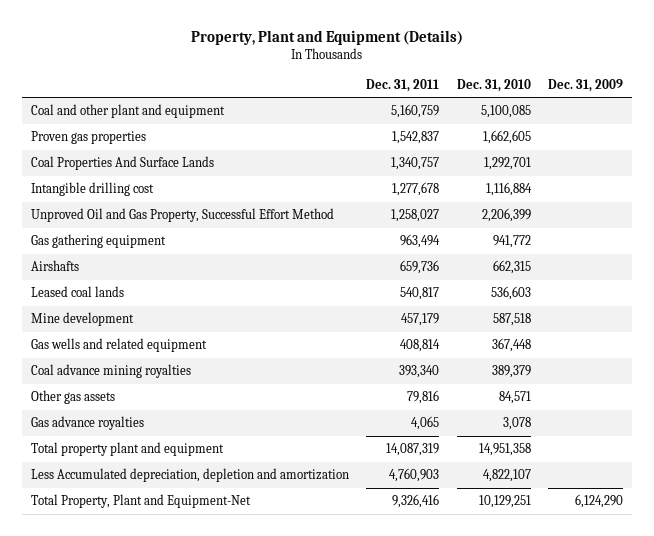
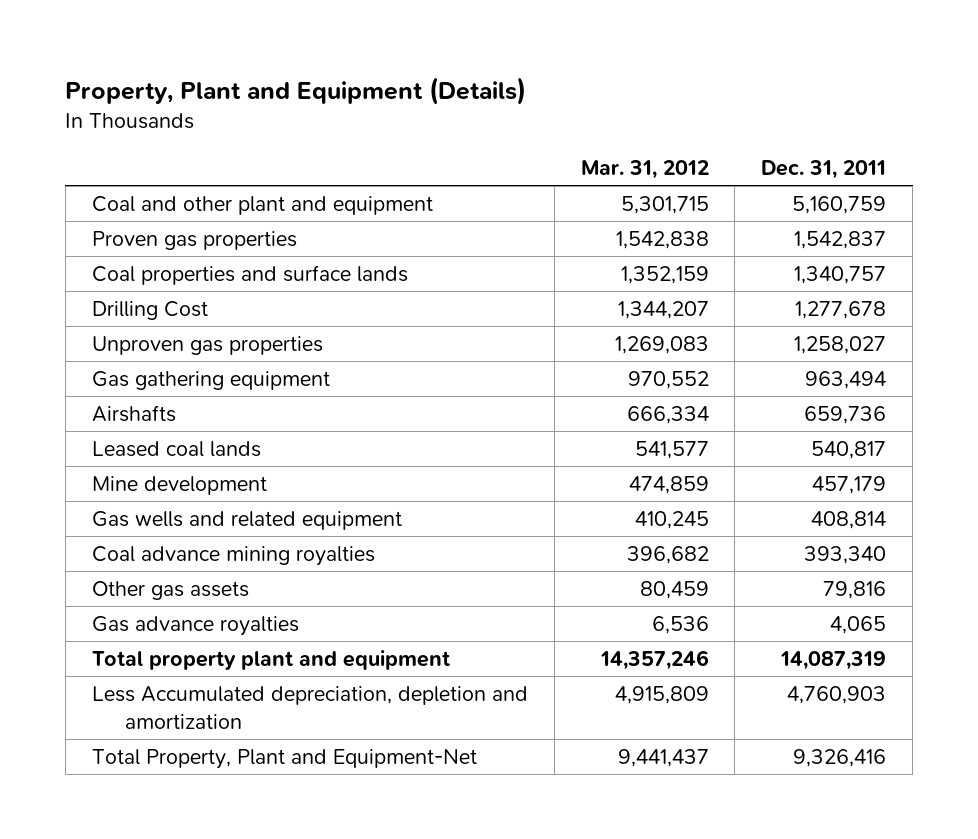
[456,78,531,92] Dec. 31, 2010 -> none
[548,78,624,92] Dec. 31, 2009 -> none
none -> [580,160,709,180] Mar. 31, 2012
[30,156,214,171] Coal Properties And Surface Lands -> [91,265,408,286] Coal properties and surface lands
[30,182,154,197] Intangible drilling cost -> [91,301,208,321] Drilling Cost
[30,208,334,223] Unproved Oil and Gas Property, Successful Effort Method -> [91,336,323,356] Unproven gas properties

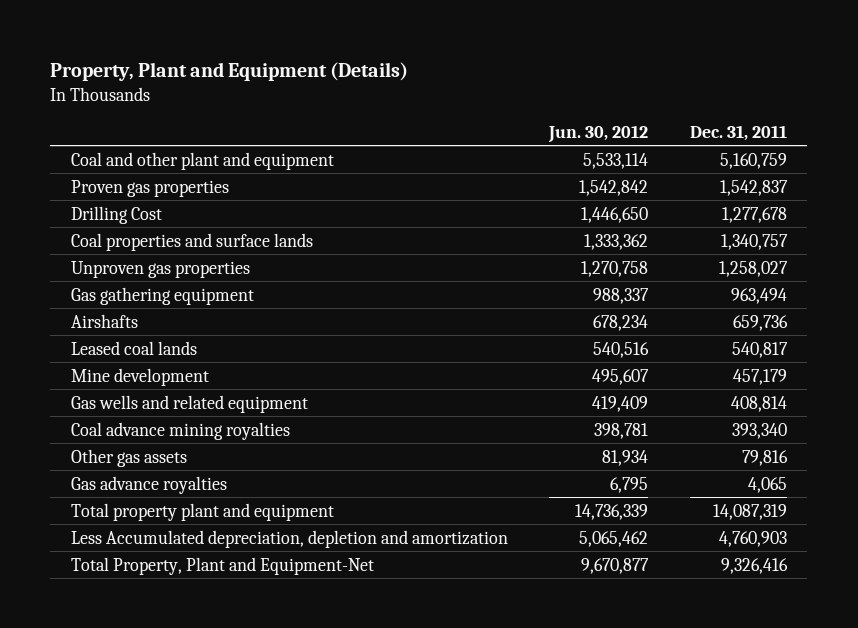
[580,160,709,180] Mar. 31, 2012 -> none
none -> [548,124,649,143] Jun. 30, 2012
[91,265,408,286] Coal properties and surface lands -> [71,232,314,251] Coal properties and surface lands

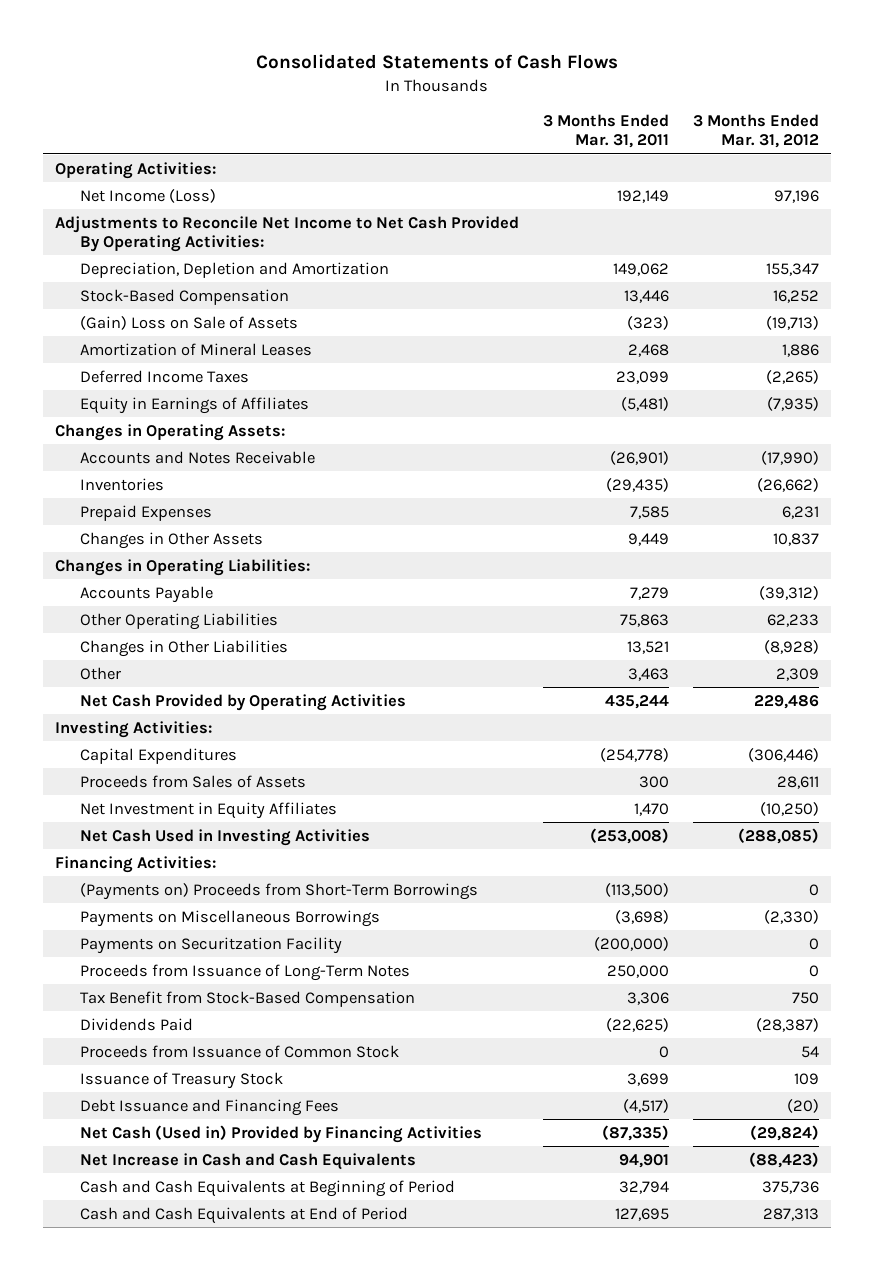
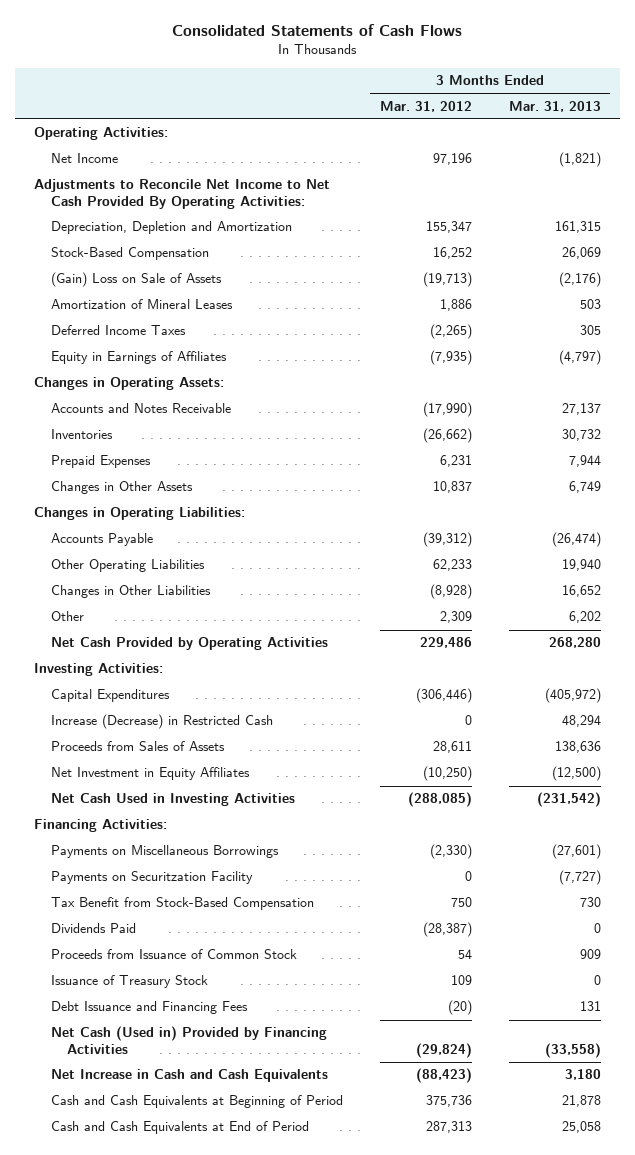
[542,114,669,149] 3 Months Ended Mar. 31, 2011 -> none
none -> [508,100,601,112] Mar. 31, 2013
[79,188,216,203] Net Income (Loss) -> [50,153,118,164] Net Income
none -> [50,714,273,730] Increase (Decrease) in Restricted Cash
[79,882,478,900] (Payments on) Proceeds from Short-Term Borrowings -> none
[79,963,410,981] Proceeds from Issuance of Long-Term Notes -> none

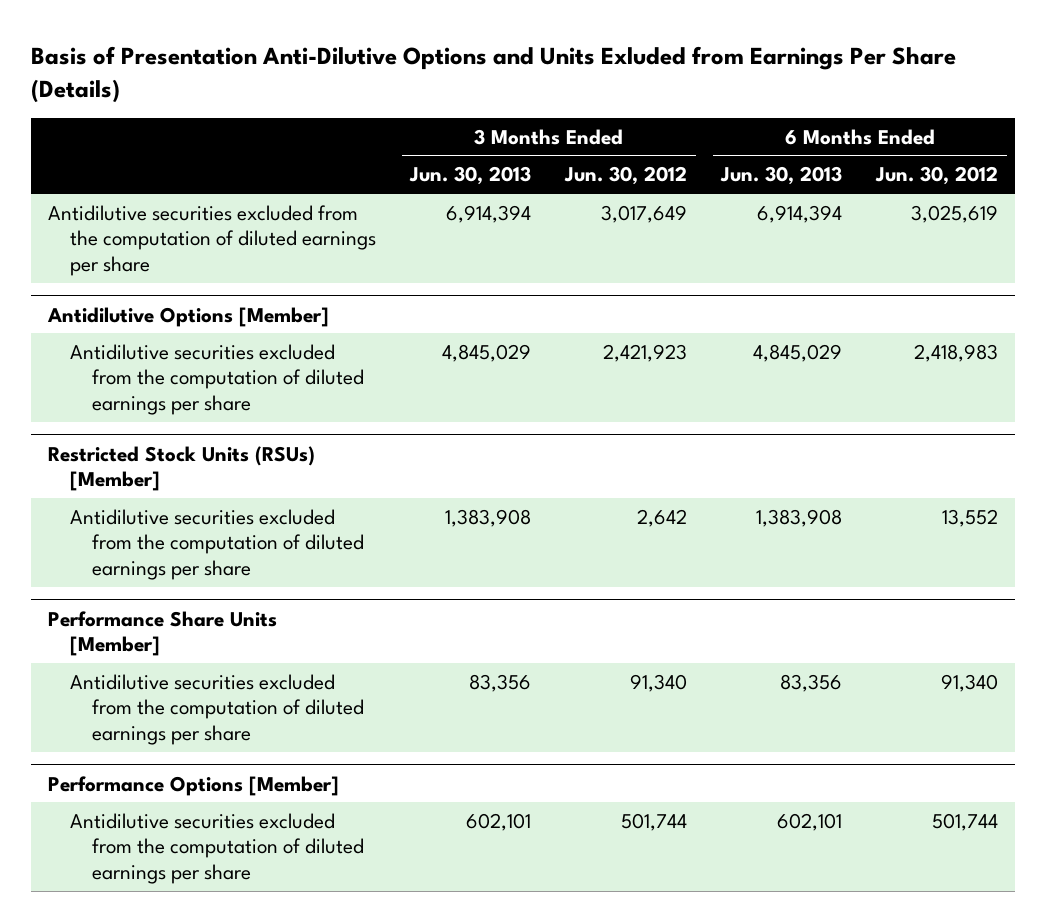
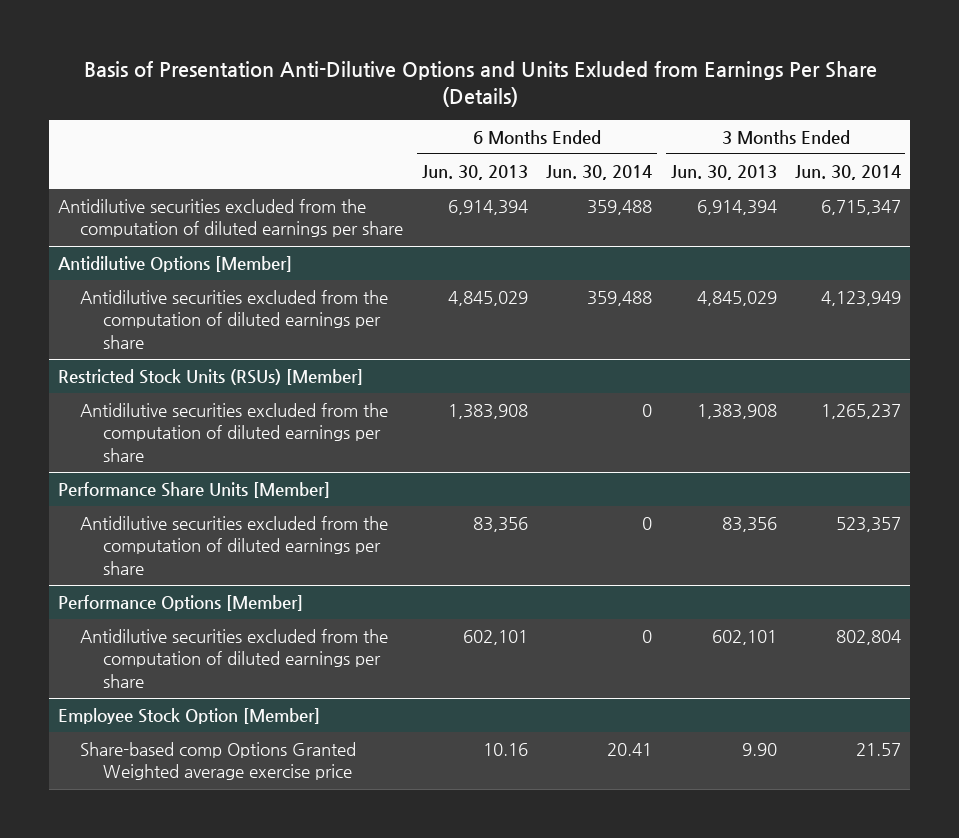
[564,166,688,186] Jun. 30, 2012 -> none
[875,166,999,186] Jun. 30, 2012 -> none
none -> [546,165,653,181] Jun. 30, 2014
none -> [794,165,901,181] Jun. 30, 2014
none -> [58,708,321,725] Employee Stock Option [Member]
none -> [80,742,357,781] Share-based comp Options Granted Weighted average exercise price

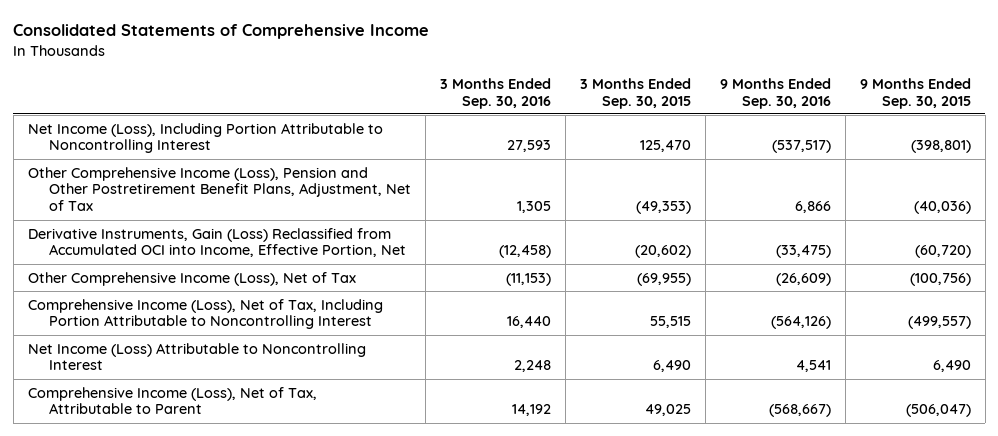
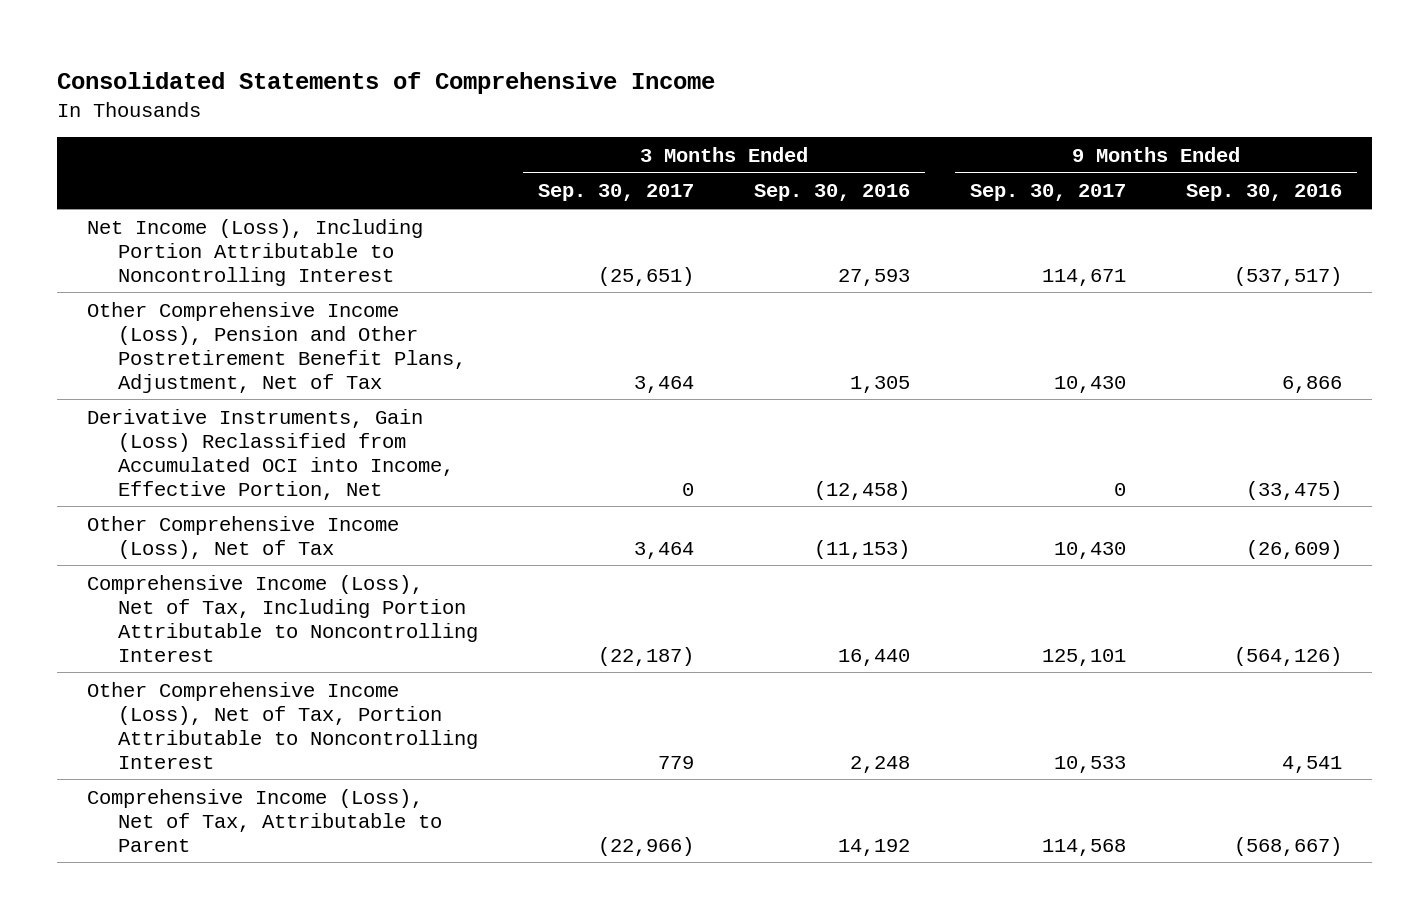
[579,77,691,109] 3 Months Ended Sep. 30, 2015 -> none
[859,77,971,109] 9 Months Ended Sep. 30, 2015 -> none
none -> [537,184,694,202] Sep. 30, 2017
none -> [969,184,1126,202] Sep. 30, 2017
[27,342,366,371] Net Income (Loss) Attributable to Noncontrolling Interest -> [86,681,478,769] Other Comprehensive Income (Loss), Net of Tax, Portion Attributable to Noncontrolling Interest

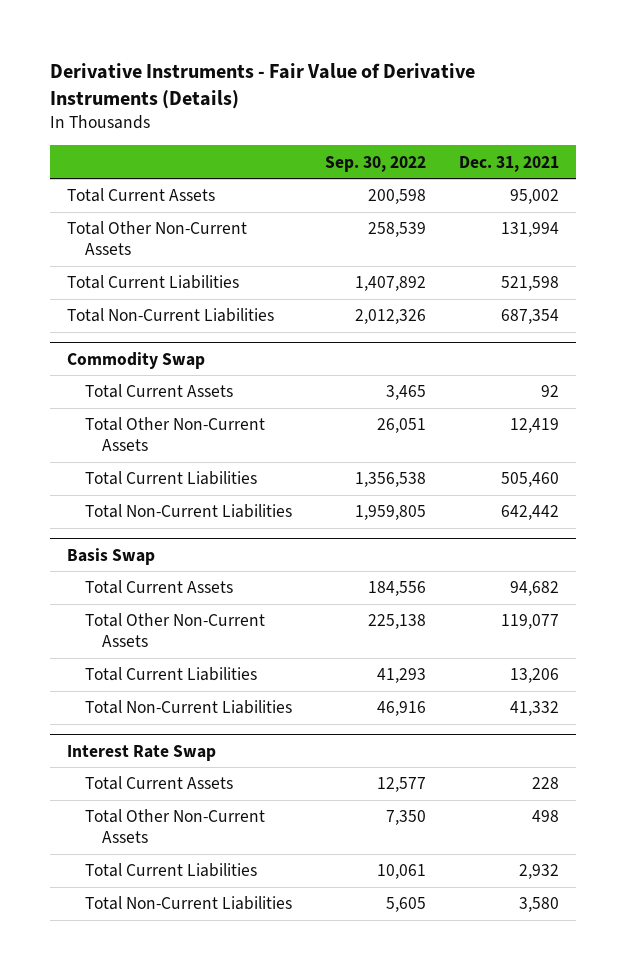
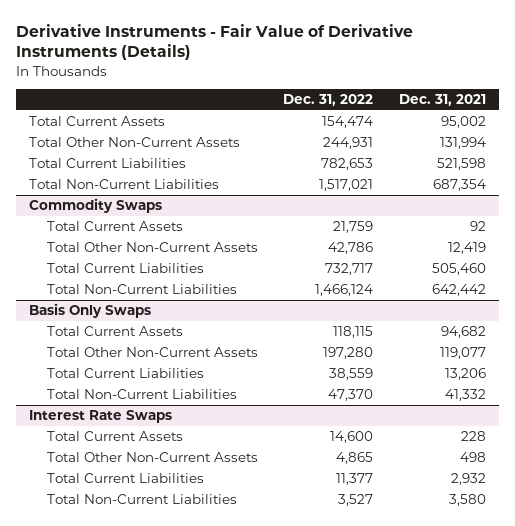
[324,155,426,172] Sep. 30, 2022 -> none
none -> [283,94,374,107] Dec. 31, 2022
[67,351,206,369] Commodity Swap -> [28,198,162,214] Commodity Swaps
[67,547,156,565] Basis Swap -> [28,303,151,319] Basis Only Swaps
[67,744,217,761] Interest Rate Swap -> [28,410,172,424] Interest Rate Swaps

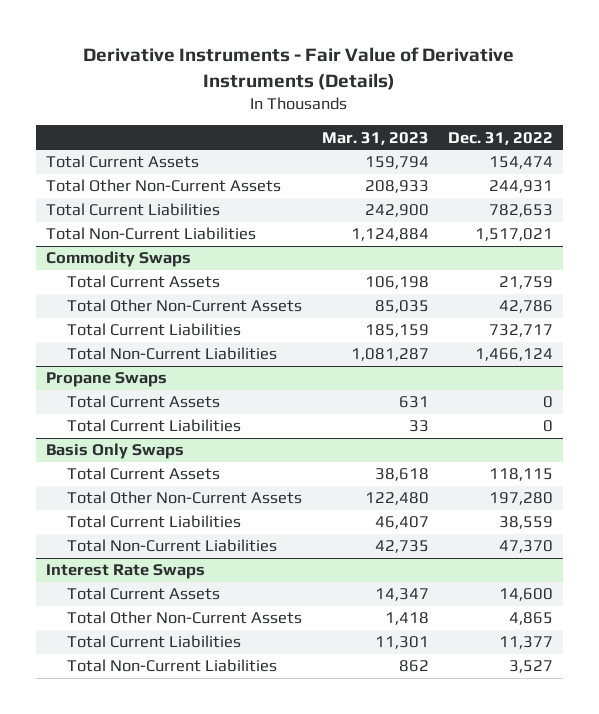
[399,94,487,107] Dec. 31, 2021 -> none
none -> [321,131,429,145] Mar. 31, 2023
none -> [45,372,167,388] Propane Swaps
none -> [67,395,221,409] Total Current Assets
none -> [67,419,242,433] Total Current Liabilities

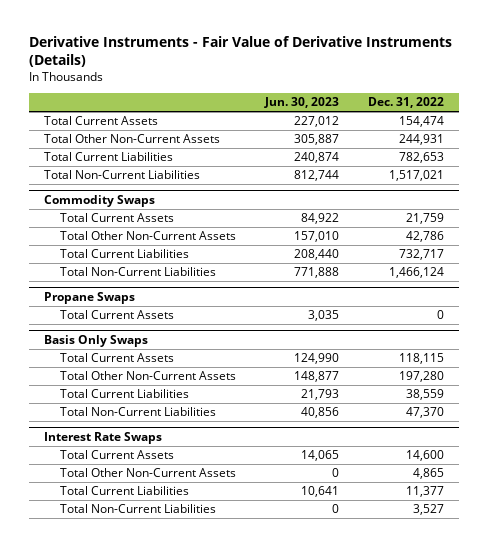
[321,131,429,145] Mar. 31, 2023 -> none
none -> [263,97,339,109] Jun. 30, 2023
[67,419,242,433] Total Current Liabilities -> none

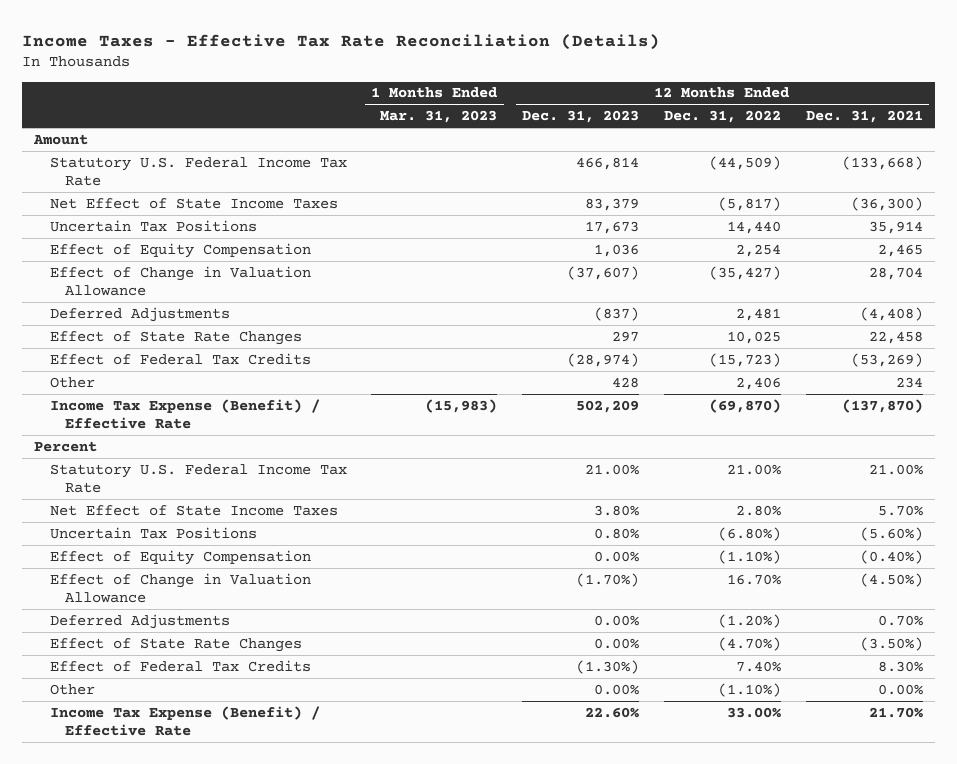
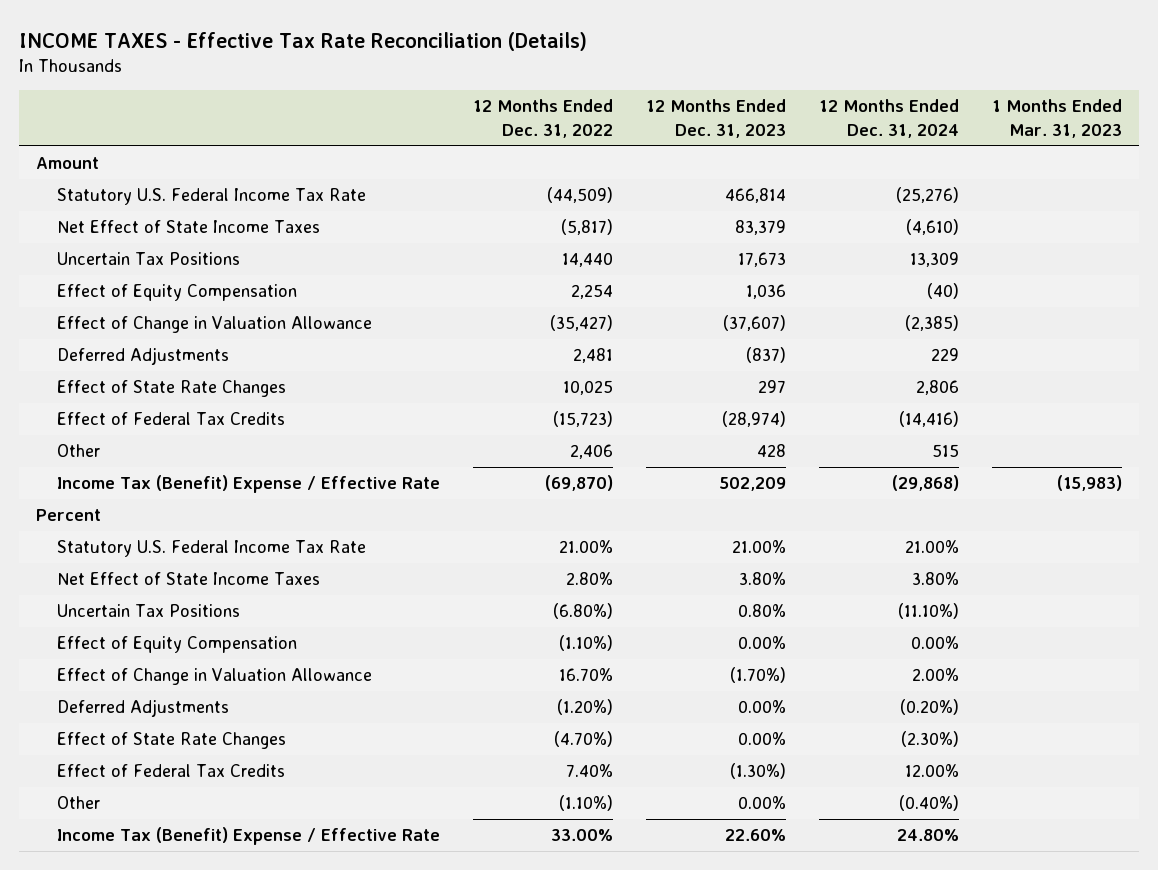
[21,33,660,50] Income Taxes - Effective Tax Rate Reconciliation (Details) -> [19,31,588,51] INCOME TAXES - Effective Tax Rate Reconciliation (Details)
[805,110,923,124] Dec. 31, 2021 -> none
none -> [819,99,960,138] 12 Months Ended Dec. 31, 2024
[49,398,320,429] Income Tax Expense (Benefit) / Effective Rate -> [56,475,440,494] Income Tax (Benefit) Expense / Effective Rate
[49,705,320,736] Income Tax Expense (Benefit) / Effective Rate -> [56,827,440,846] Income Tax (Benefit) Expense / Effective Rate

